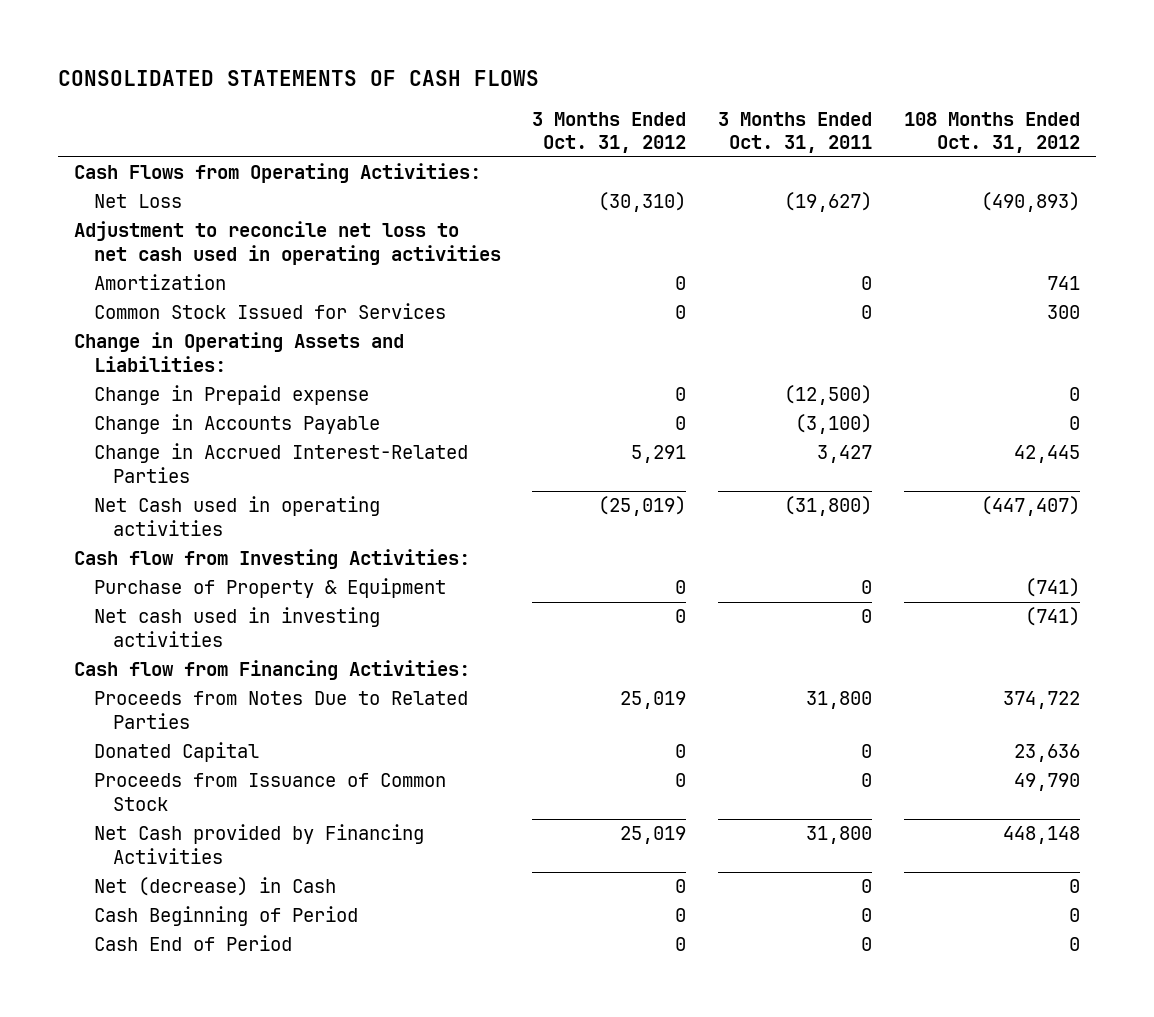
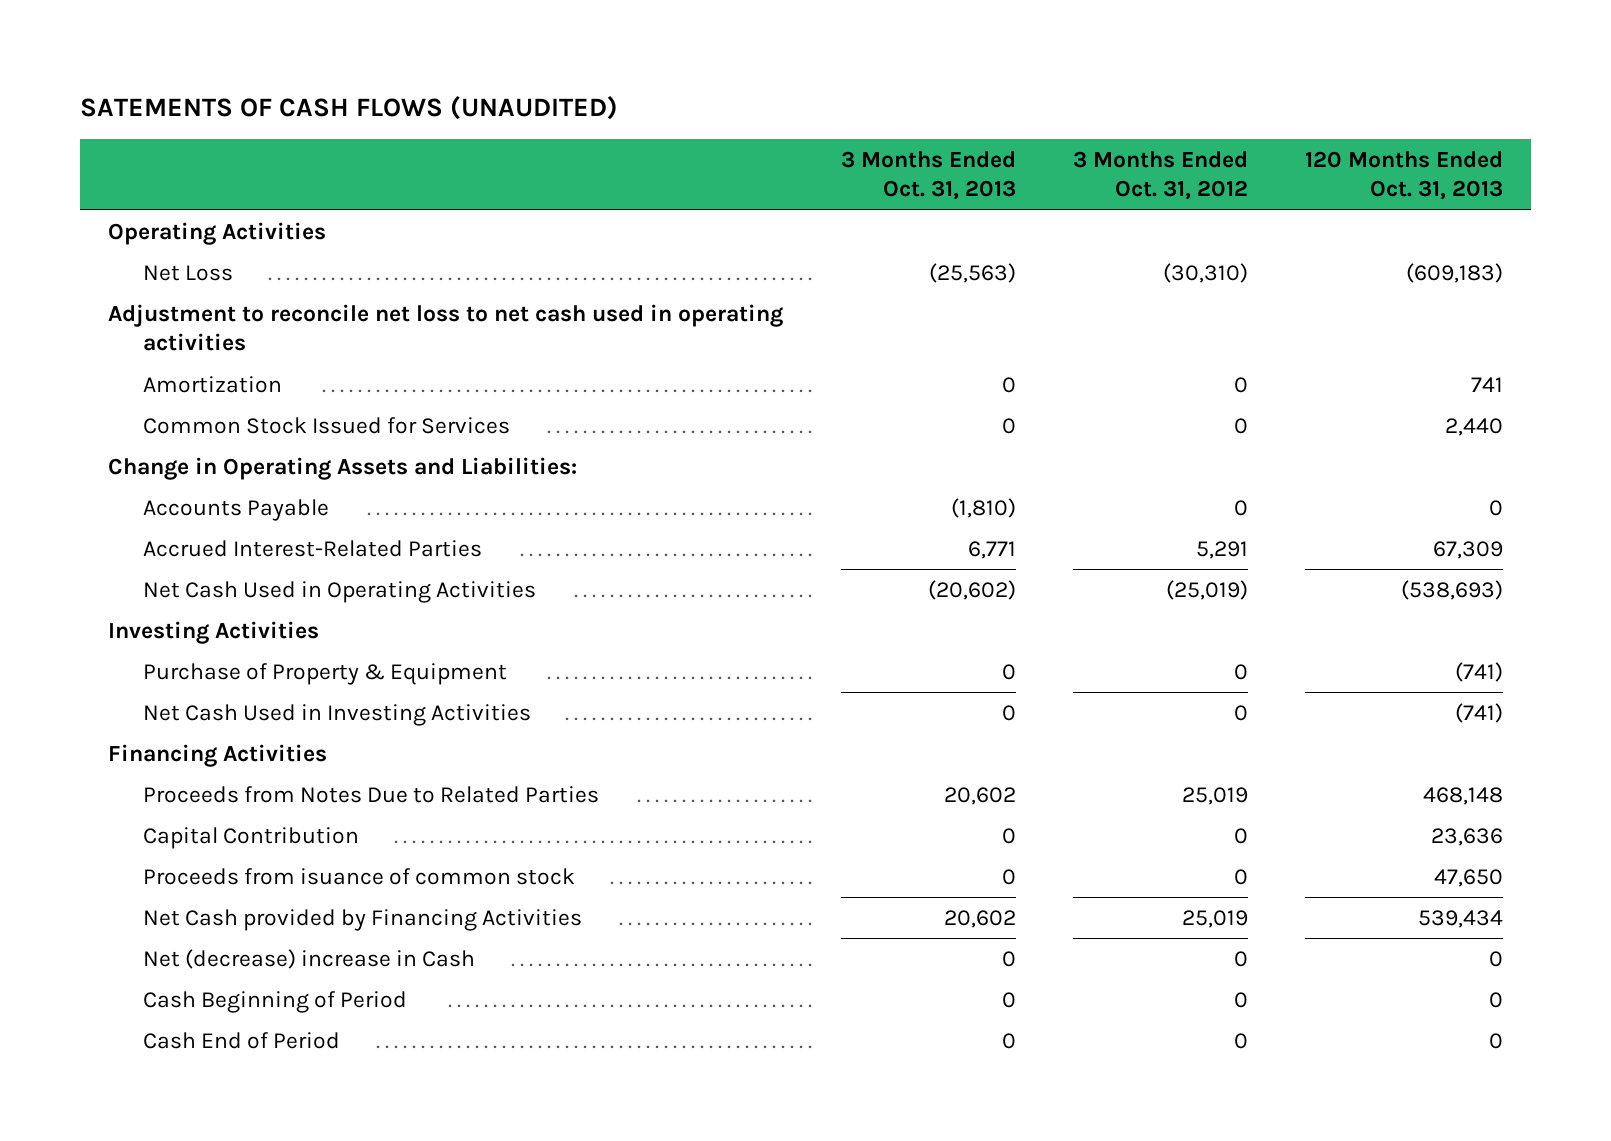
[57,70,539,87] CONSOLIDATED STATEMENTS OF CASH FLOWS -> [79,95,618,120] SATEMENTS OF CASH FLOWS (UNAUDITED)
[718,111,873,154] 3 Months Ended Oct. 31, 2011 -> none
[904,111,1081,154] 108 Months Ended Oct. 31, 2012 -> none
none -> [840,150,1016,201] 3 Months Ended Oct. 31, 2013
none -> [1304,150,1503,201] 120 Months Ended Oct. 31, 2013
[73,163,481,184] Cash Flows from Operating Activities: -> [108,221,327,245] Operating Activities
[93,385,369,406] Change in Prepaid expense -> none
[93,414,380,435] Change in Accounts Payable -> [143,498,330,521] Accounts Payable
[93,443,468,483] Change in Accrued Interest-Related Parties -> [143,539,483,557] Accrued Interest-Related Parties
[93,496,380,536] Net Cash used in operating activities -> [143,580,537,603] Net Cash Used in Operating Activities
[73,549,470,570] Cash flow from Investing Activities: -> [108,620,320,644] Investing Activities
[93,607,380,647] Net cash used in investing activities -> [143,703,532,726] Net Cash Used in Investing Activities
[73,660,470,681] Cash flow from Financing Activities: -> [108,743,328,767] Financing Activities
[93,742,259,763] Donated Capital -> [143,826,360,849] Capital Contribution
[93,773,446,811] Proceeds from Issuance of Common Stock -> [143,867,576,885] Proceeds from isuance of common stock
[93,877,336,897] Net (decrease) in Cash -> [143,948,476,969] Net (decrease) increase in Cash

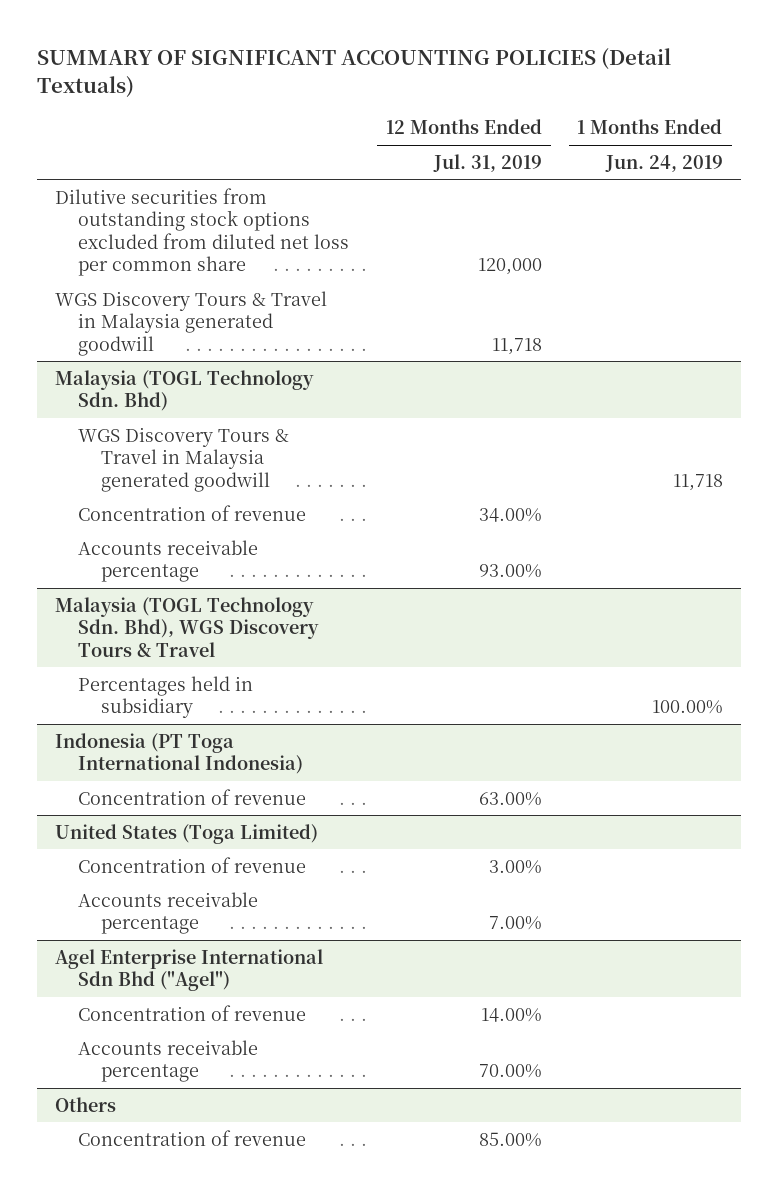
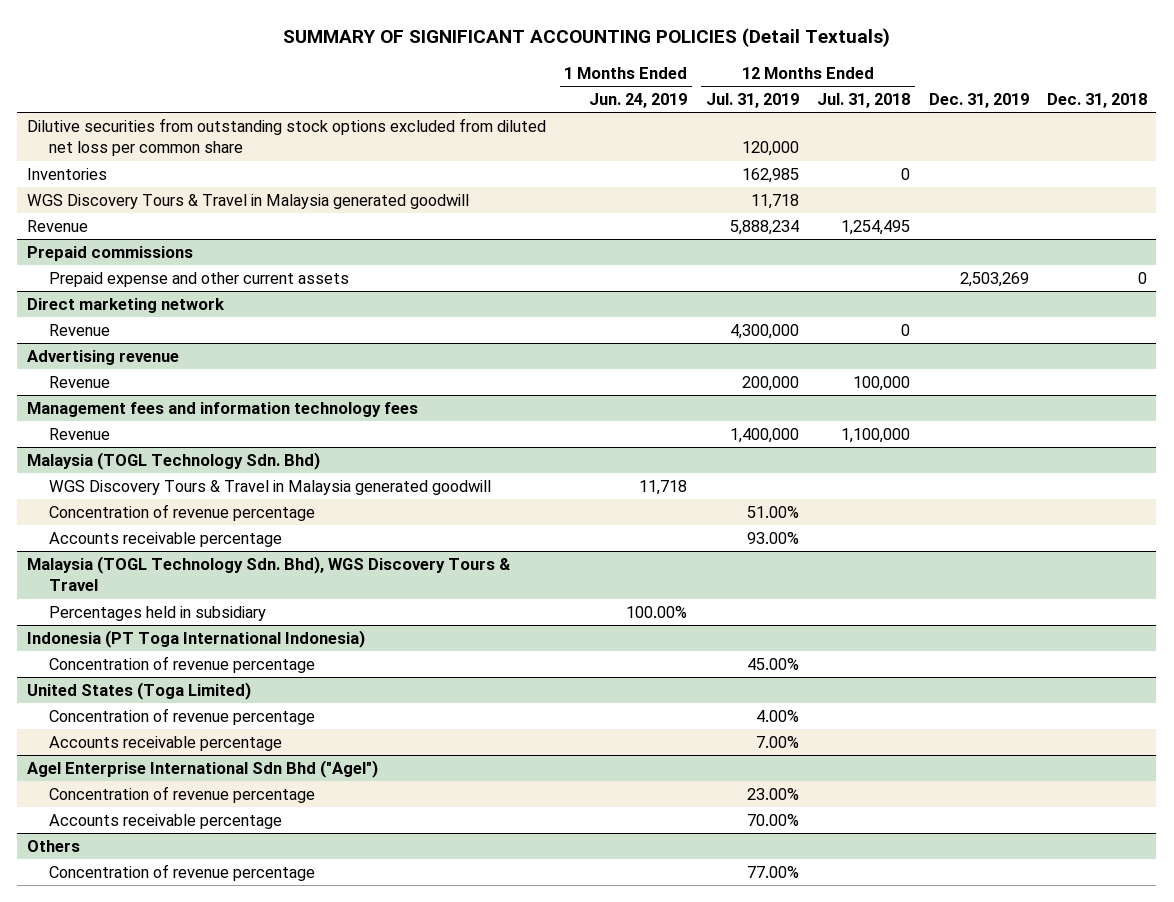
none -> [817,93,911,109] Jul. 31, 2018
none -> [928,93,1029,109] Dec. 31, 2019
none -> [1047,93,1148,109] Dec. 31, 2018
none -> [26,168,107,181] Inventories
none -> [26,220,88,233] Revenue
none -> [26,246,193,262] Prepaid commissions
none -> [49,272,350,288] Prepaid expense and other current assets
none -> [26,298,225,314] Direct marketing network
none -> [49,324,111,337] Revenue
none -> [26,350,179,366] Advertising revenue
none -> [49,376,111,389] Revenue
none -> [26,402,418,418] Management fees and information technology fees
none -> [49,428,111,441] Revenue
[78,504,307,521] Concentration of revenue -> [49,504,316,522] Concentration of revenue percentage
[478,507,542,522] 34.00% -> [746,506,799,519] 51.00%
[78,788,307,805] Concentration of revenue -> [49,656,316,674] Concentration of revenue percentage
[478,791,542,806] 63.00% -> [746,658,799,671] 45.00%
[78,856,307,873] Concentration of revenue -> [49,708,316,726] Concentration of revenue percentage
[488,859,542,874] 3.00% -> [755,710,799,723] 4.00%
[78,1004,307,1021] Concentration of revenue -> [49,786,316,804] Concentration of revenue percentage
[480,1007,542,1022] 14.00% -> [746,788,799,801] 23.00%
[78,1129,307,1146] Concentration of revenue -> [49,864,316,882] Concentration of revenue percentage
[478,1131,542,1147] 85.00% -> [746,866,799,879] 77.00%

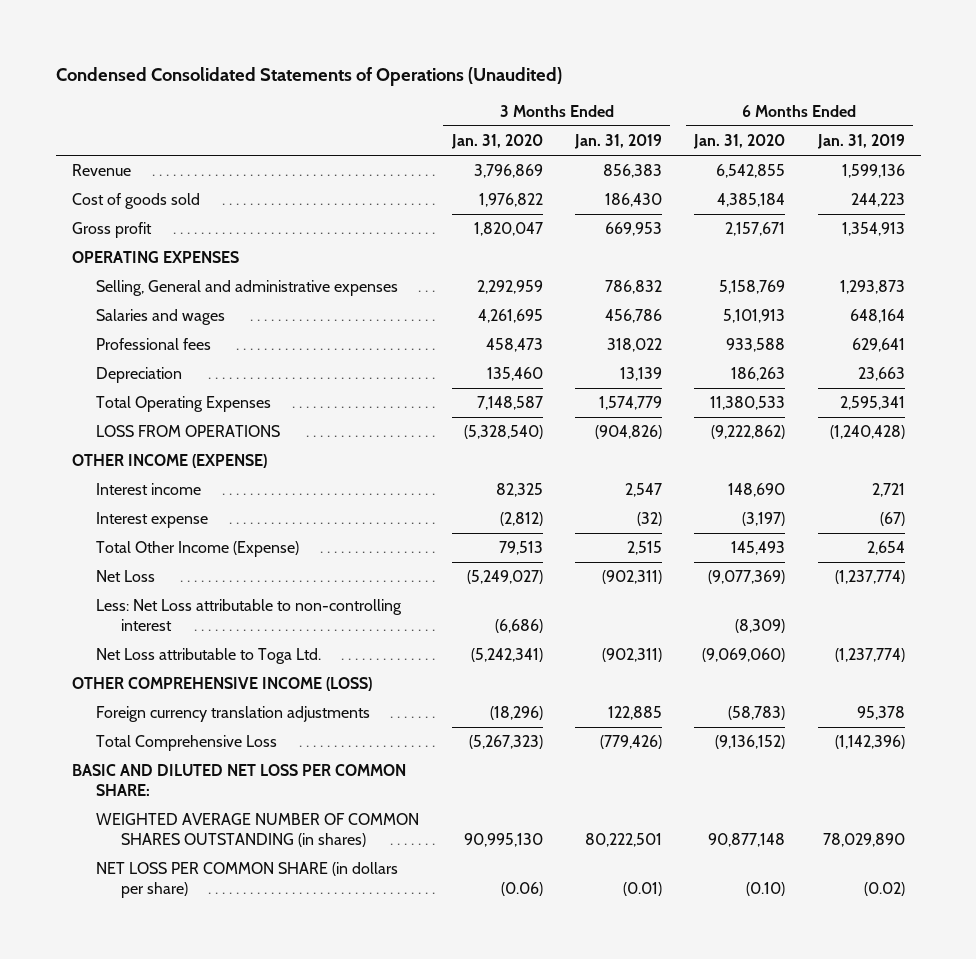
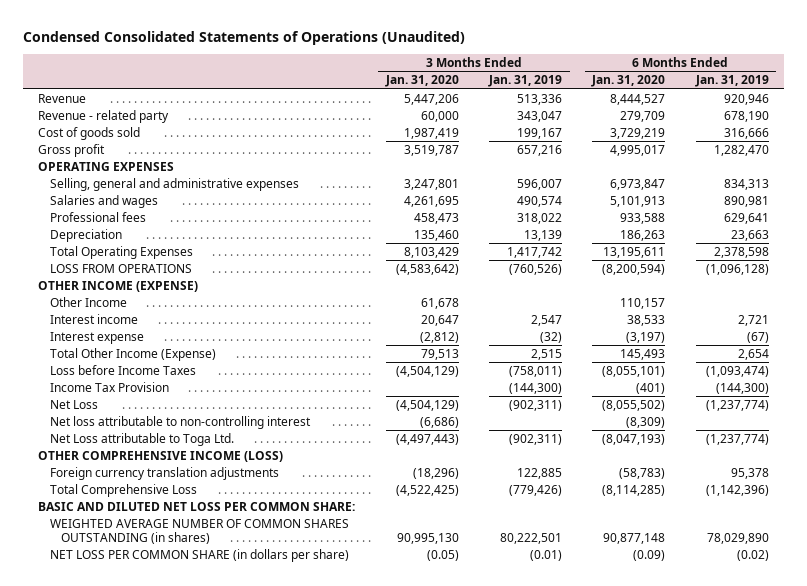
[473,164,543,179] 3,796,869 -> [403,94,459,106] 5,447,206
[602,164,662,179] 856,383 -> [517,94,563,106] 513,336
[716,164,786,179] 6,542,855 -> [610,94,666,106] 8,444,527
[841,164,905,179] 1,599,136 -> [723,94,769,106] 920,946
none -> [38,110,170,124] Revenue - related party
[478,193,543,208] 1,976,822 -> [403,128,459,140] 1,987,419
[604,193,662,208] 186,430 -> [517,128,563,140] 199,167
[717,193,786,208] 4,385,184 -> [610,128,666,140] 3,729,219
[850,193,905,208] 244,223 -> [723,128,769,140] 316,666
[473,222,543,237] 1,820,047 -> [403,145,459,157] 3,519,787
[604,222,662,237] 669,953 -> [517,145,563,157] 657,216
[725,222,786,237] 2,157,671 -> [610,145,666,157] 4,995,017
[841,222,905,237] 1,354,913 -> [713,145,769,157] 1,282,470
[96,280,399,297] Selling, General and administrative expenses -> [49,178,299,192] Selling, general and administrative expenses
[476,280,543,295] 2,292,959 -> [403,179,459,191] 3,247,801
[604,280,662,295] 786,832 -> [517,179,563,191] 596,007
[719,280,786,295] 5,158,769 -> [610,179,666,191] 6,973,847
[839,280,905,295] 1,293,873 -> [723,179,769,191] 834,313
[604,309,662,324] 456,786 -> [517,196,563,208] 490,574
[849,309,905,324] 648,164 -> [723,196,769,208] 890,981
[476,396,543,411] 7,148,587 -> [403,247,459,259] 8,103,429
[598,396,662,411] 1,574,779 -> [507,247,563,259] 1,417,742
[710,396,786,411] 11,380,533 -> [603,247,666,259] 13,195,611
[839,396,905,411] 2,595,341 -> [713,247,769,259] 2,378,598
[463,425,543,440] (5,328,540) -> [395,264,459,276] (4,583,642)
[594,425,662,440] (904,826) -> [509,264,563,276] (760,526)
[711,425,786,440] (9,222,862) -> [602,264,666,276] (8,200,594)
[829,425,905,440] (1,240,428) -> [705,264,769,276] (1,096,128)
none -> [49,297,127,308] Other Income
[495,483,543,498] 82,325 -> [420,315,459,327] 20,647
[728,483,786,498] 148,690 -> [627,315,666,327] 38,533
none -> [49,365,196,376] Loss before Income Taxes
none -> [49,382,169,393] Income Tax Provision
[466,570,543,585] (5,249,027) -> [395,400,459,412] (4,504,129)
[708,570,786,585] (9,077,369) -> [602,400,666,412] (8,055,502)
[96,599,403,631] Less: Net Loss attributable to non-controlling interest -> [49,416,311,430] Net loss attributable to non-controlling interest
[470,648,543,663] (5,242,341) -> [395,434,459,446] (4,497,443)
[702,648,786,663] (9,069,060) -> [602,434,666,446] (8,047,193)
[468,735,543,750] (5,267,323) -> [395,485,459,497] (4,522,425)
[715,735,786,750] (9,136,152) -> [602,485,666,497] (8,114,285)
[500,881,543,896] (0.06) -> [426,550,459,562] (0.05)
[746,881,786,896] (0.10) -> [633,550,666,562] (0.09)

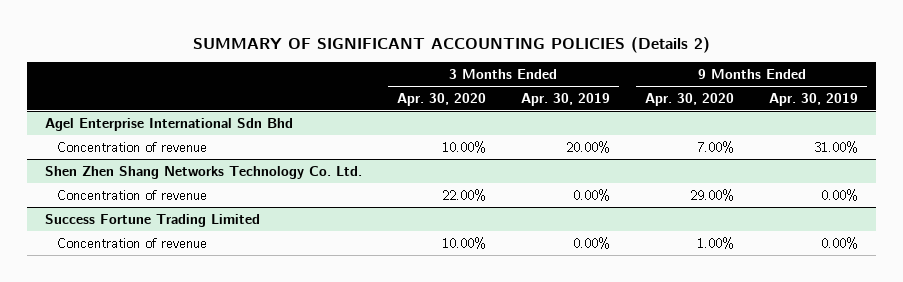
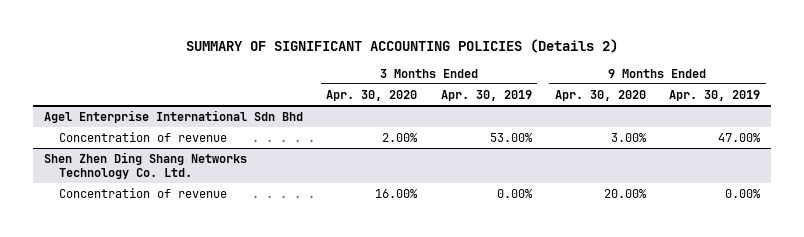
[44,213,260,227] Success Fortune Trading Limited -> none
[56,237,207,248] Concentration of revenue -> none
[441,140,486,153] 10.00% -> [382,132,419,142] 2.00%
[566,140,611,153] 20.00% -> [489,132,533,142] 53.00%
[697,140,735,153] 7.00% -> [610,132,647,142] 3.00%
[814,140,859,153] 31.00% -> [717,132,761,142] 47.00%
[44,165,362,179] Shen Zhen Shang Networks Technology Co. Ltd. -> [44,151,248,179] Shen Zhen Ding Shang Networks Technology Co. Ltd.
[441,188,486,201] 22.00% -> [375,188,419,198] 16.00%
[690,188,735,201] 29.00% -> [603,188,647,198] 20.00%

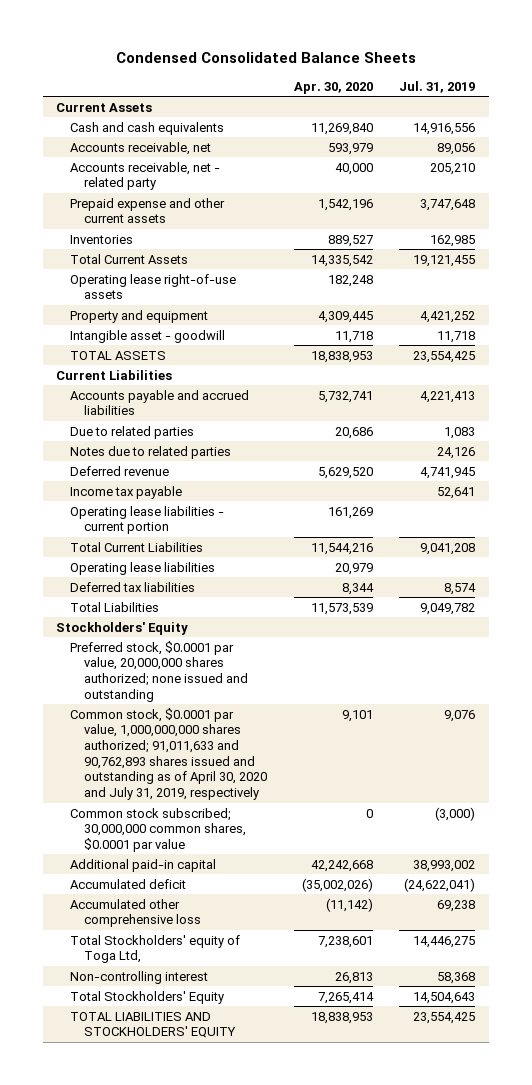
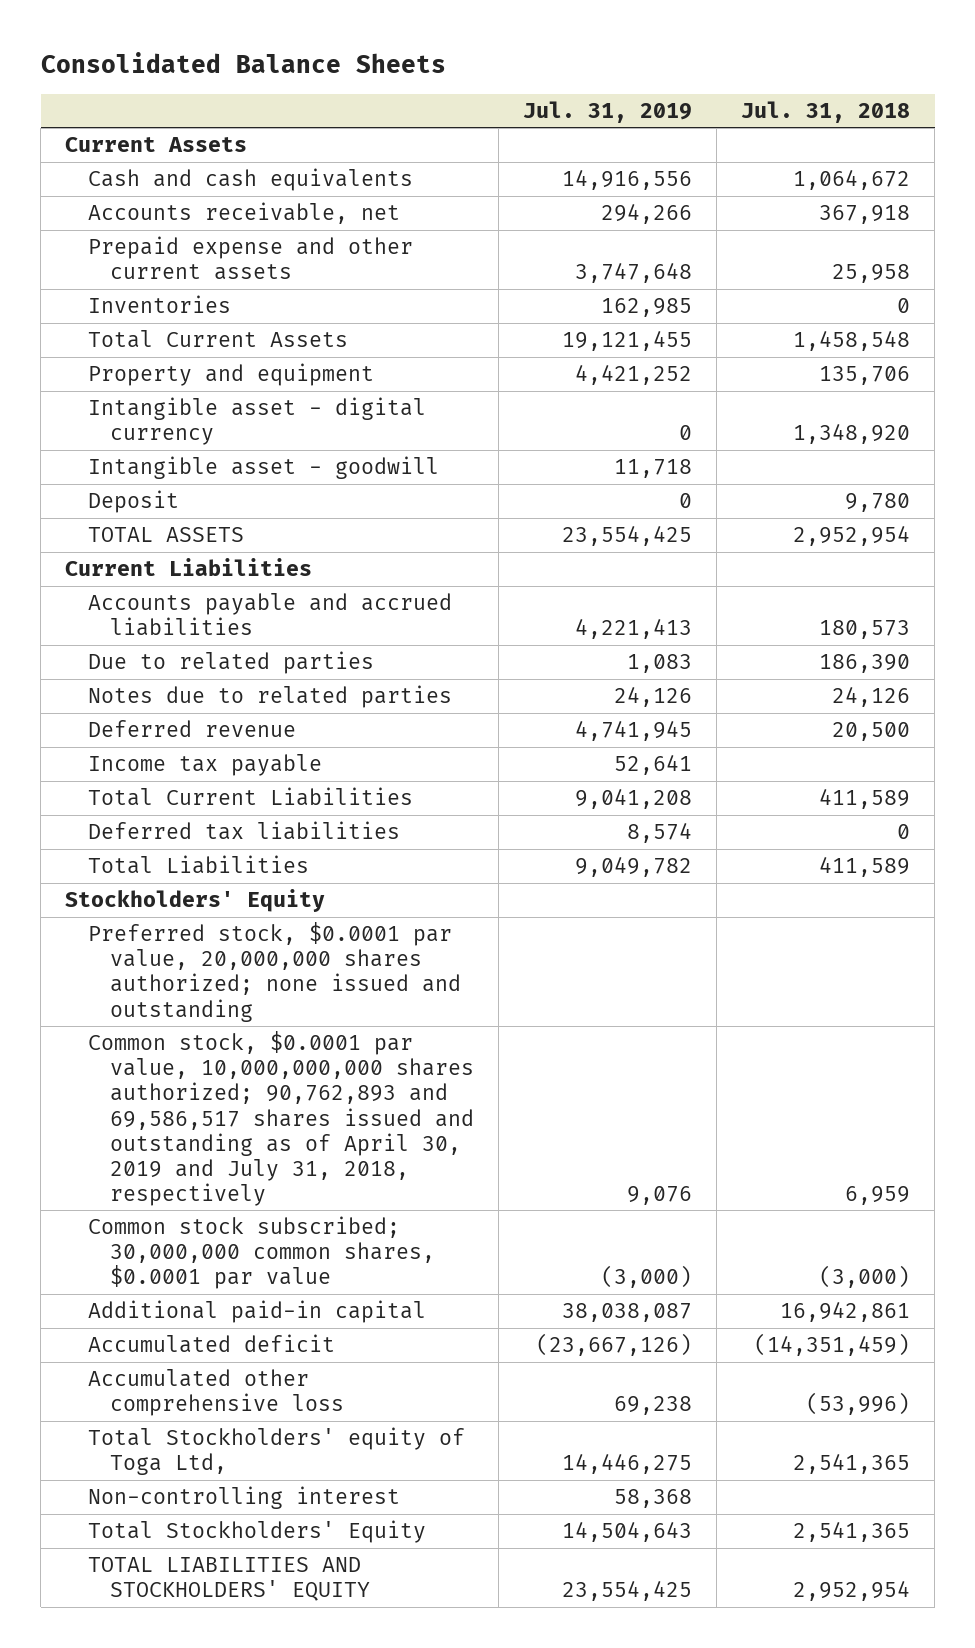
[115,52,416,64] Condensed Consolidated Balance Sheets -> [40,51,446,73] Consolidated Balance Sheets
[293,81,373,94] Apr. 30, 2020 -> none
none -> [741,100,911,123] Jul. 31, 2018
[70,161,221,191] Accounts receivable, net - related party -> none
[437,142,476,155] 89,056 -> [601,203,693,225] 294,266
[70,273,237,300] Operating lease right-of-use assets -> none
none -> [87,397,426,446] Intangible asset - digital currency
none -> [87,490,179,514] Deposit
[70,505,225,535] Operating lease liabilities - current portion -> none
[70,561,216,575] Operating lease liabilities -> none
[70,707,268,801] Common stock, $0.0001 par value, 1,000,000,000 shares authorized; 91,011,633 and 90,762,893 shares issued and outstanding as of April 30, 2020 and July 31, 2019, respectively -> [87,1031,475,1207] Common stock, $0.0001 par value, 10,000,000,000 shares authorized; 90,762,893 and 69,586,517 shares issued and outstanding as of April 30, 2019 and July 31, 2018, respectively
[413,859,476,872] 38,993,002 -> [562,1303,693,1323] 38,038,087
[404,877,476,892] (24,622,041) -> [536,1333,693,1357] (23,667,126)

